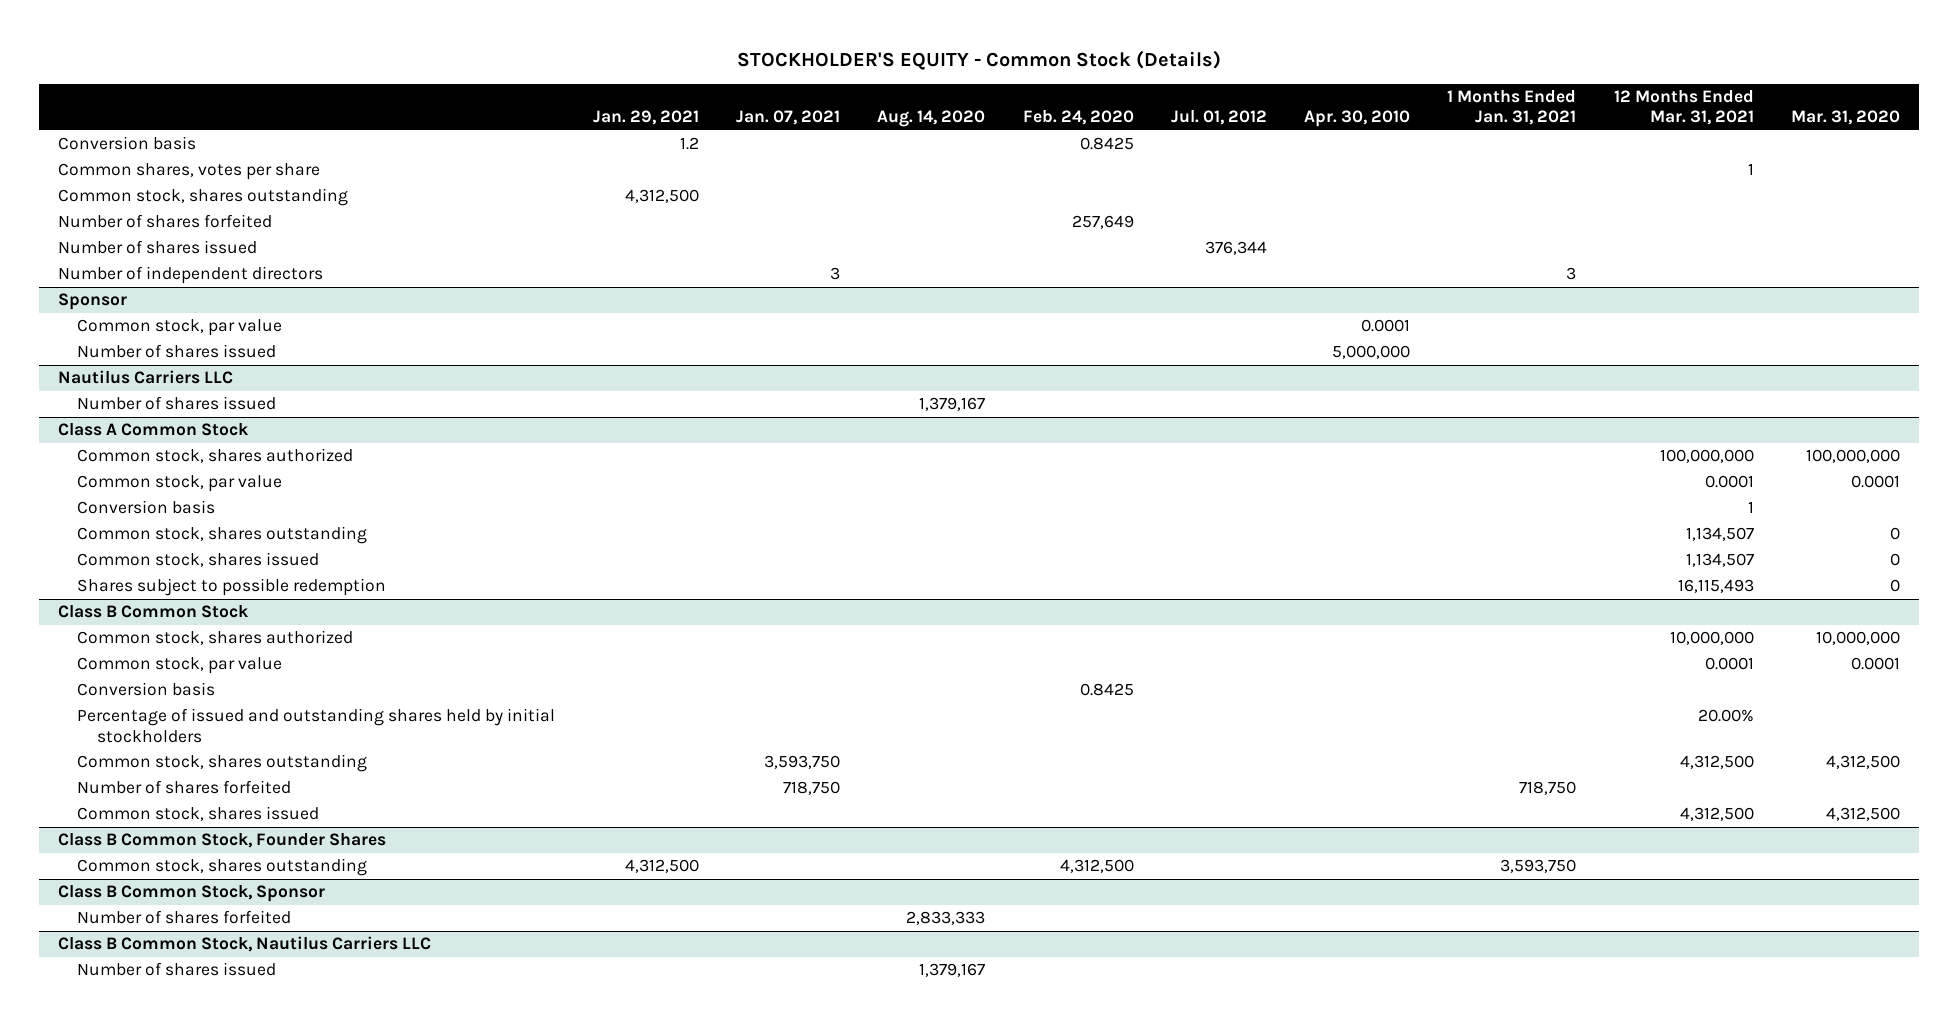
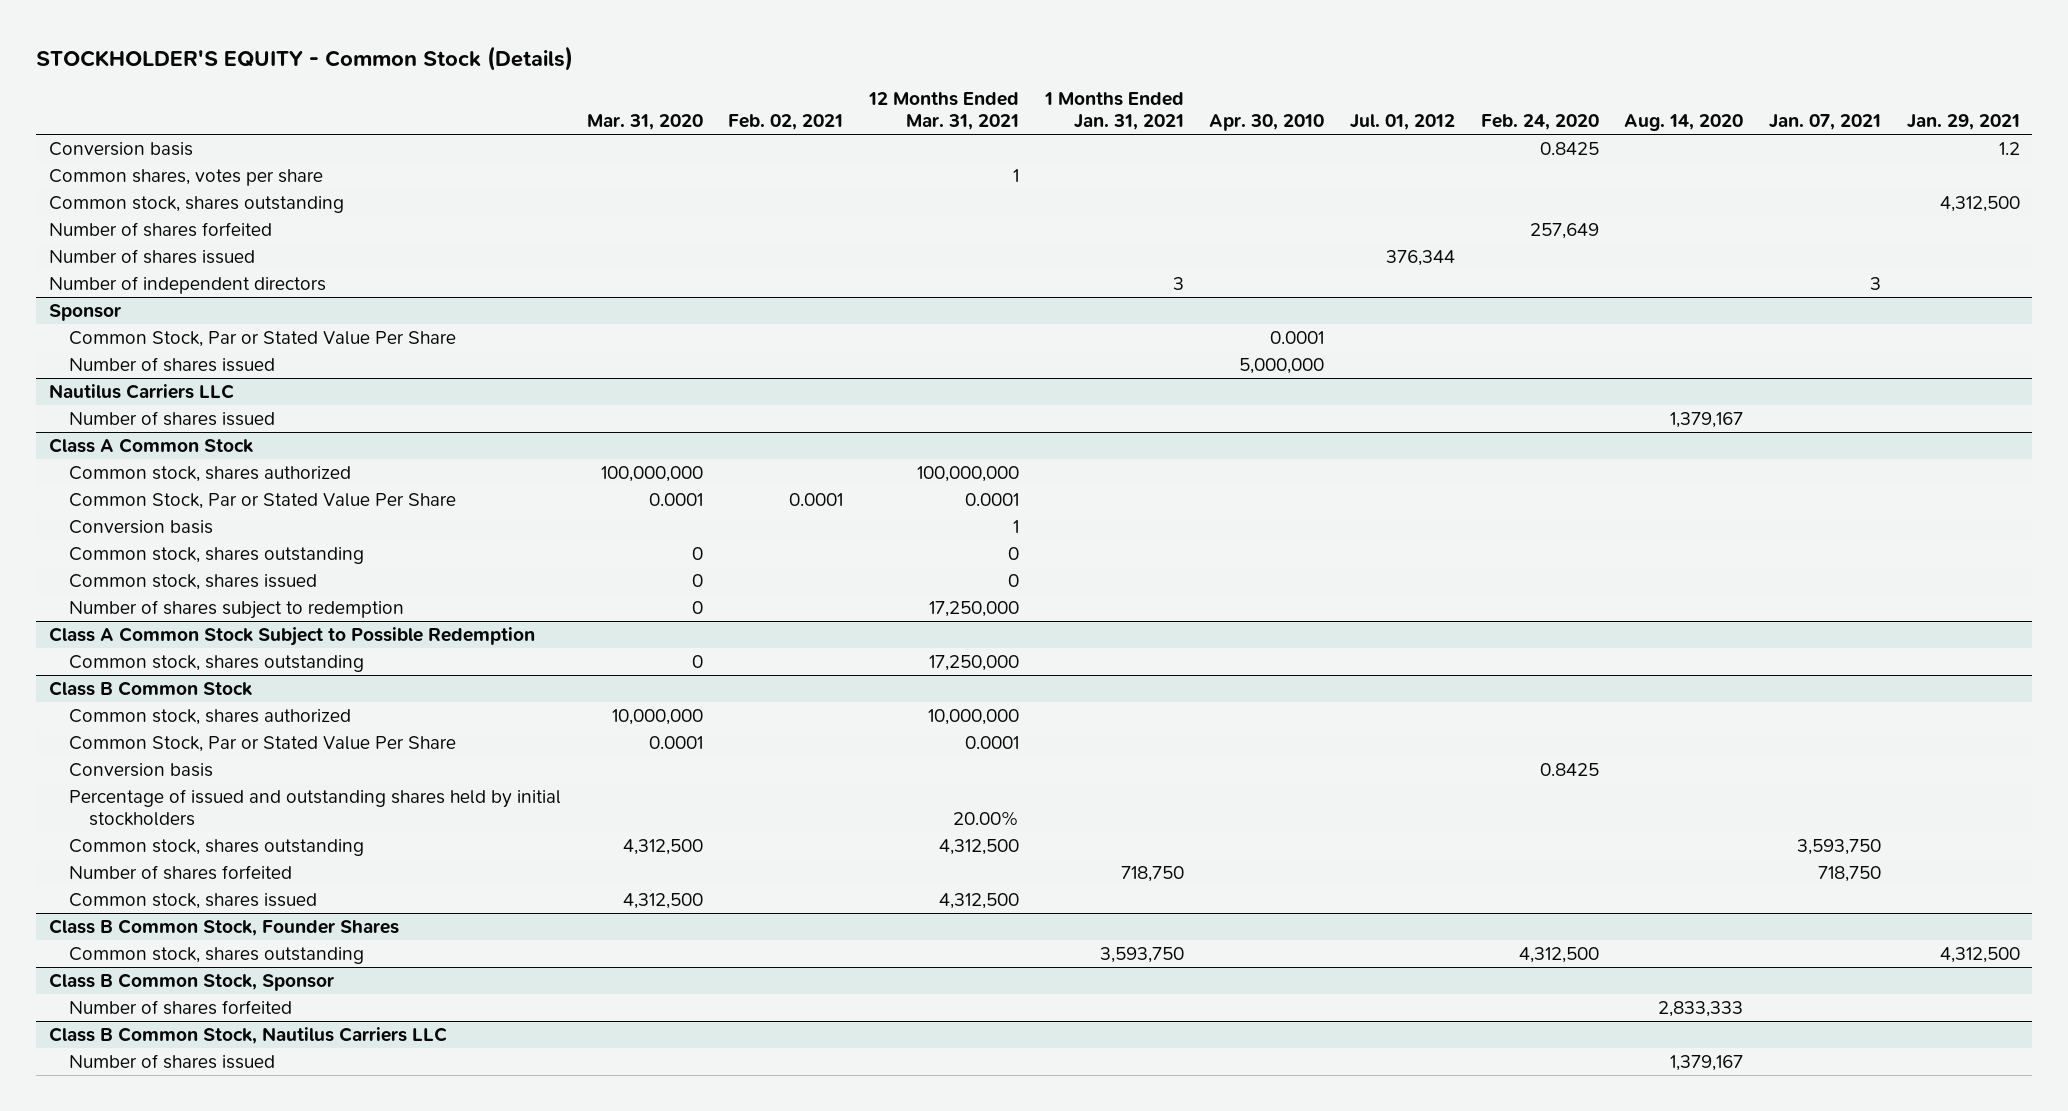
none -> [728,114,844,131] Feb. 02, 2021
[77,319,283,337] Common stock, par value -> [68,331,456,348] Common Stock, Par or Stated Value Per Share
[77,475,283,493] Common stock, par value -> [68,493,456,510] Common Stock, Par or Stated Value Per Share
[1685,527,1754,542] 1,134,507 -> [1007,547,1019,561] 0
[1685,553,1754,568] 1,134,507 -> [1007,574,1019,588] 0
[77,578,387,597] Shares subject to possible redemption -> [68,600,404,620] Number of shares subject to redemption
[1677,579,1754,594] 16,115,493 -> [928,601,1019,618] 17,250,000
none -> [48,627,535,647] Class A Common Stock Subject to Possible Redemption
none -> [68,655,364,673] Common stock, shares outstanding
[77,657,283,675] Common stock, par value -> [68,736,456,753] Common Stock, Par or Stated Value Per Share

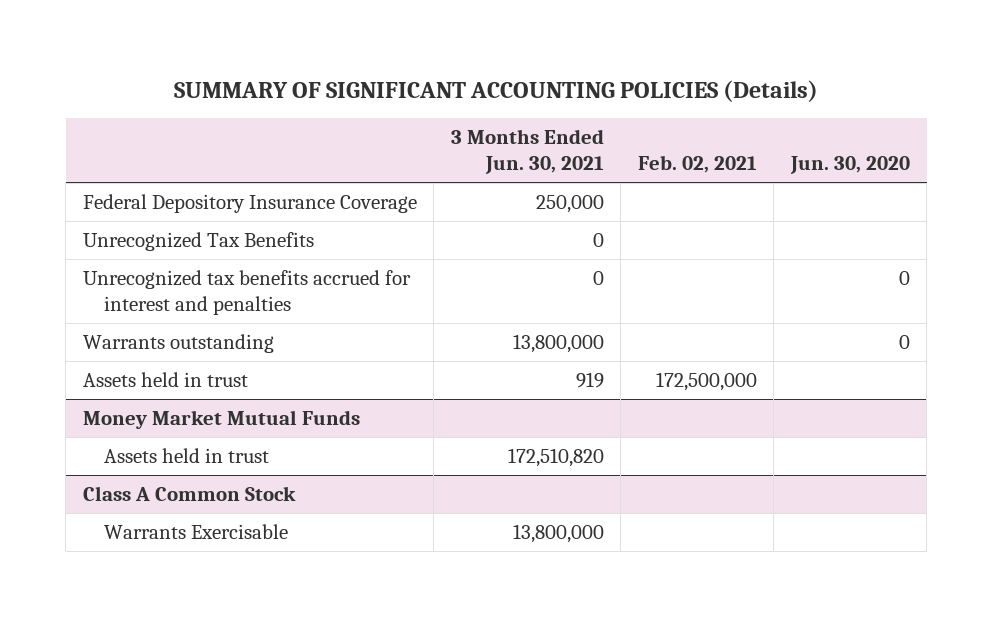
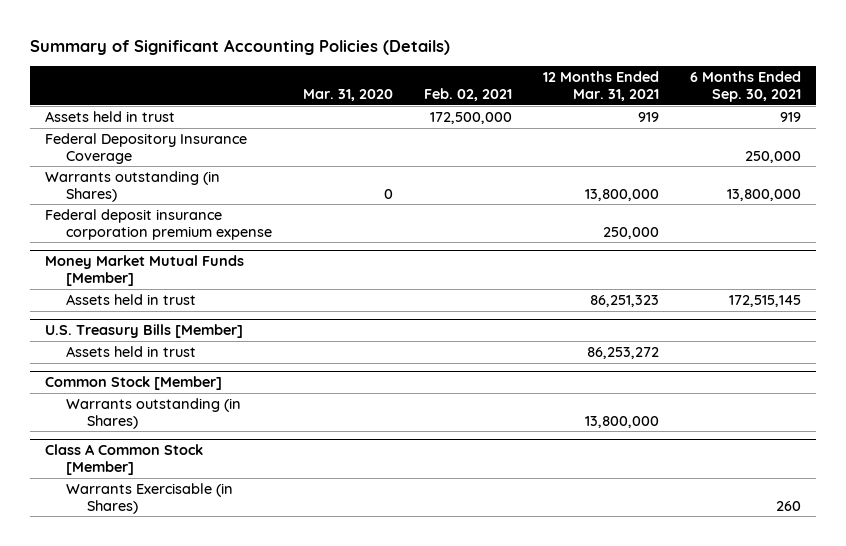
[174,79,819,102] SUMMARY OF SIGNIFICANT ACCOUNTING POLICIES (Details) -> [29,39,450,56] Summary of Significant Accounting Policies (Details)
[450,129,604,175] 3 Months Ended Jun. 30, 2021 -> none
[789,156,910,175] Jun. 30, 2020 -> none
none -> [303,88,394,101] Mar. 31, 2020
none -> [542,71,659,101] 12 Months Ended Mar. 31, 2021
none -> [689,71,801,102] 6 Months Ended Sep. 30, 2021
[82,231,314,251] Unrecognized Tax Benefits -> none
[82,269,411,316] Unrecognized tax benefits accrued for interest and penalties -> none
[82,333,274,353] Warrants outstanding -> none
[82,193,417,213] Federal Depository Insurance Coverage -> [45,132,248,164] Federal Depository Insurance Coverage
none -> [45,170,221,202] Warrants outstanding (in Shares)
none -> [45,208,273,240] Federal deposit insurance corporation premium expense
[82,409,360,429] Money Market Mutual Funds -> [45,255,245,286] Money Market Mutual Funds [Member]
none -> [45,324,244,339] U.S. Treasury Bills [Member]
none -> [66,345,197,357] Assets held in trust
none -> [45,376,223,391] Common Stock [Member]
none -> [66,397,242,429] Warrants outstanding (in Shares)
[82,485,296,501] Class A Common Stock -> [45,444,204,475] Class A Common Stock [Member]
[103,523,288,539] Warrants Exercisable -> [66,482,234,514] Warrants Exercisable (in Shares)

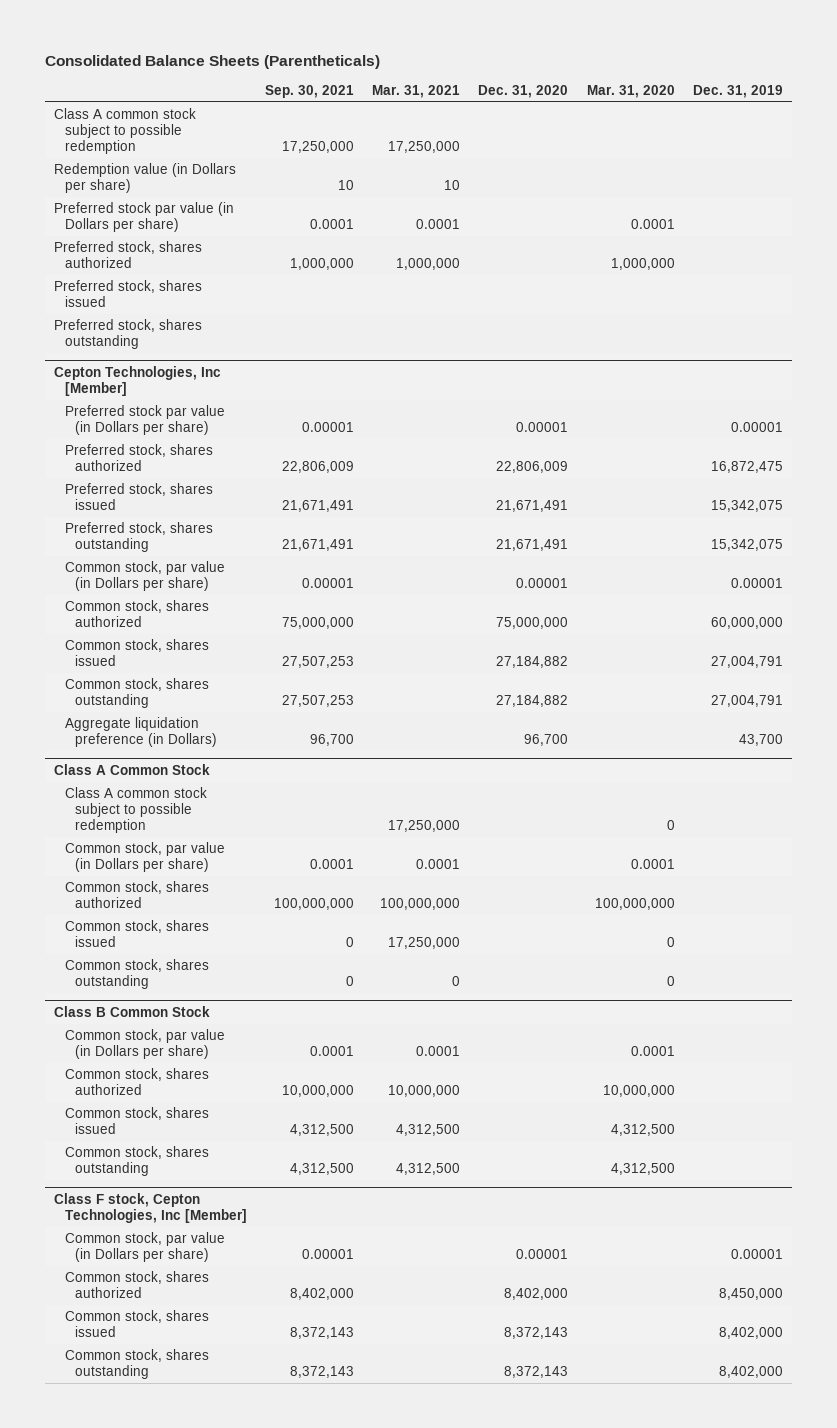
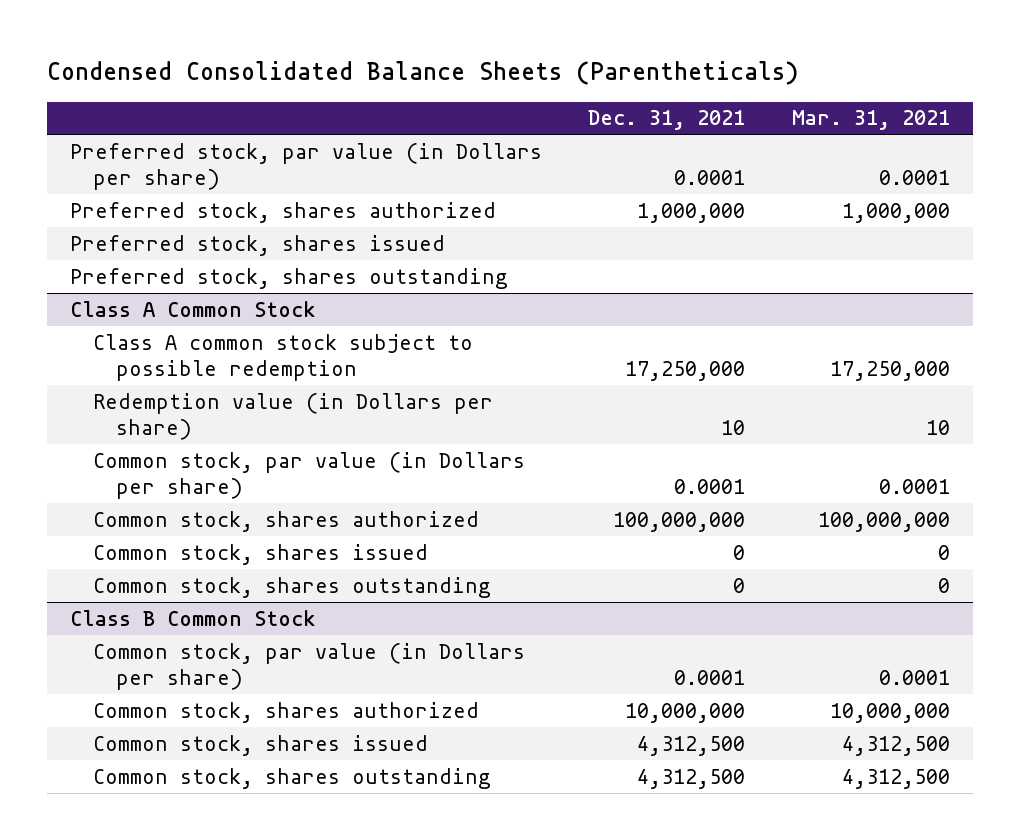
[44,54,380,69] Consolidated Balance Sheets (Parentheticals) -> [47,61,799,86] Condensed Consolidated Balance Sheets (Parentheticals)
[264,84,354,98] Sep. 30, 2021 -> none
[478,84,569,98] Dec. 31, 2020 -> none
[586,84,675,98] Mar. 31, 2020 -> none
[692,84,783,98] Dec. 31, 2019 -> none
none -> [588,110,746,131] Dec. 31, 2021
[54,107,197,154] Class A common stock subject to possible redemption -> none
[54,162,237,193] Redemption value (in Dollars per share) -> none
[54,201,235,232] Preferred stock par value (in Dollars per share) -> [70,142,543,190] Preferred stock, par value (in Dollars per share)
[54,365,222,396] Cepton Technologies, Inc [Member] -> none
[64,404,225,435] Preferred stock par value (in Dollars per share) -> none
[64,443,213,471] Preferred stock, shares authorized -> none
[64,482,213,510] Preferred stock, shares issued -> none
[64,521,213,552] Preferred stock, shares outstanding -> none
[64,560,225,591] Common stock, par value (in Dollars per share) -> none
[64,599,209,627] Common stock, shares authorized -> none
[64,638,209,666] Common stock, shares issued -> none
[64,677,209,708] Common stock, shares outstanding -> none
[64,716,218,747] Aggregate liquidation preference (in Dollars) -> none
none -> [92,392,493,440] Redemption value (in Dollars per share)
[388,936,461,949] 17,250,000 -> [937,544,950,560] 0
[54,1192,247,1223] Class F stock, Cepton Technologies, Inc [Member] -> none
[64,1231,225,1262] Common stock, par value (in Dollars per share) -> none
[64,1270,209,1298] Common stock, shares authorized -> none
[64,1309,209,1337] Common stock, shares issued -> none
[64,1348,209,1379] Common stock, shares outstanding -> none

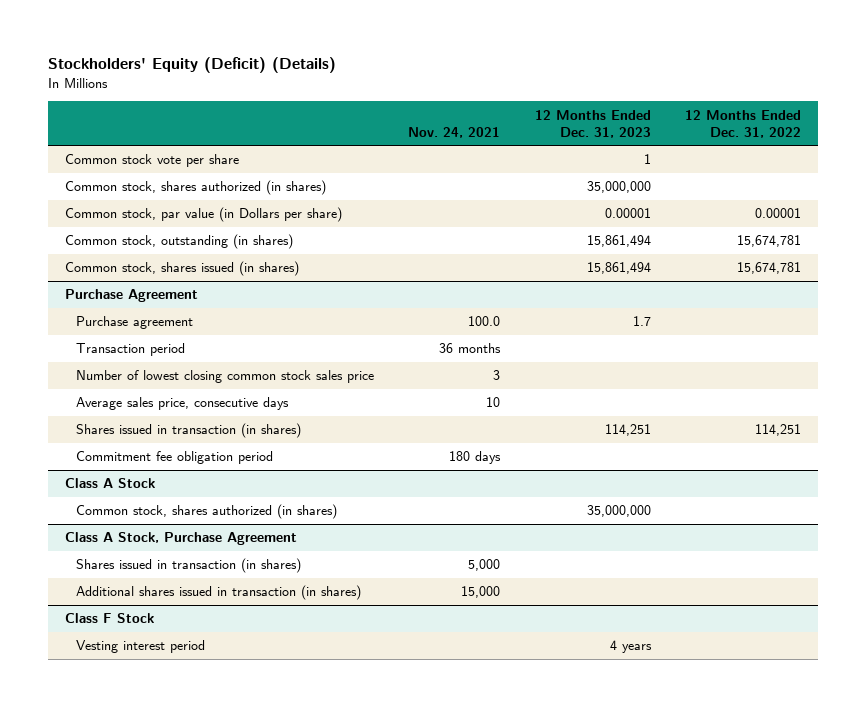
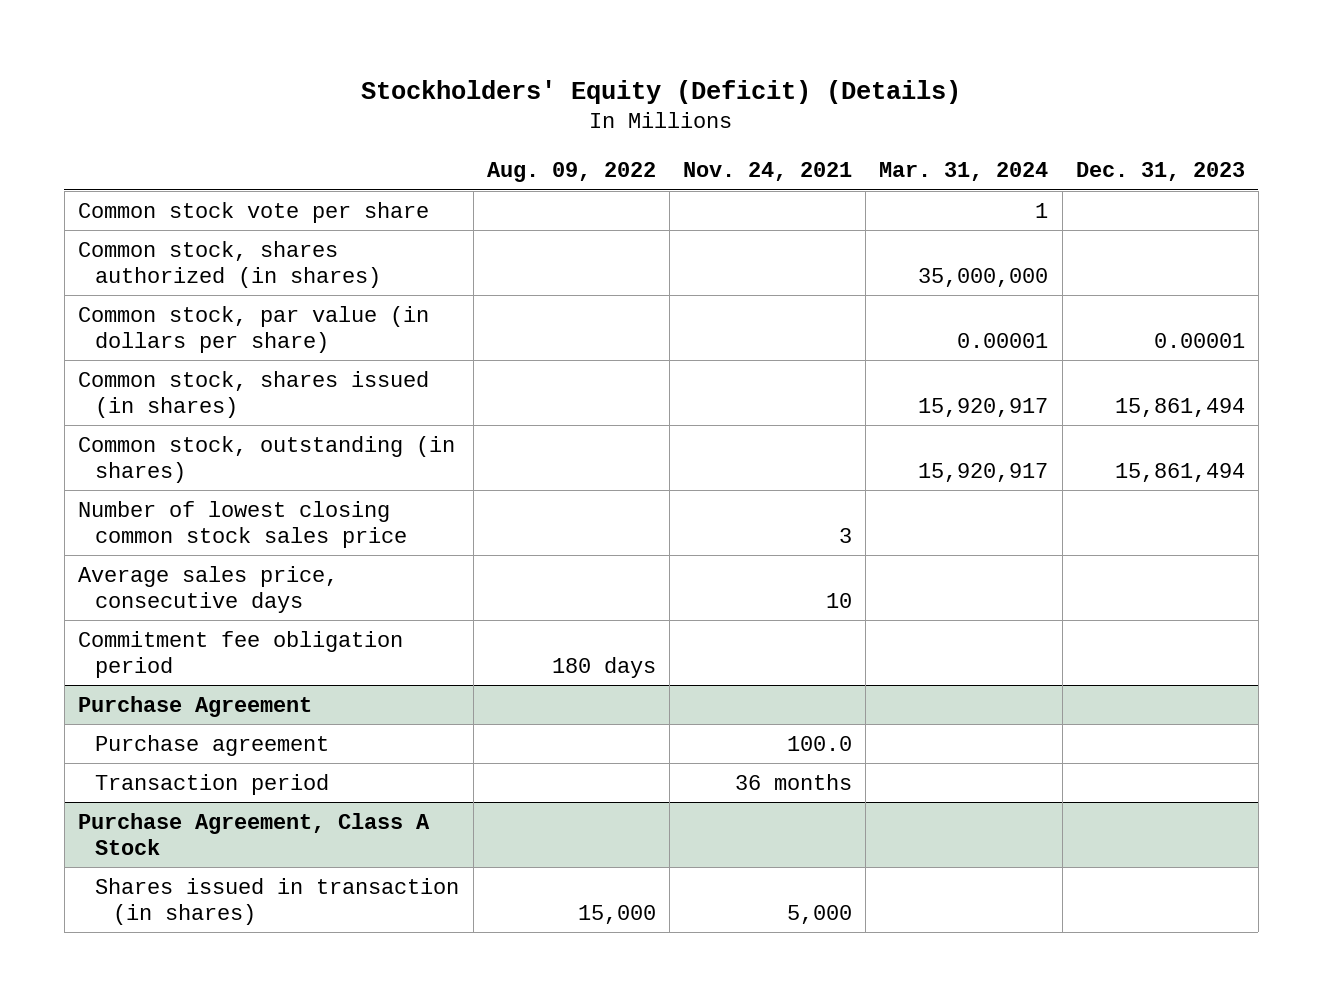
[534,109,651,138] 12 Months Ended Dec. 31, 2023 -> none
[685,109,802,138] 12 Months Ended Dec. 31, 2022 -> none
none -> [486,162,656,183] Aug. 09, 2022
none -> [879,162,1049,182] Mar. 31, 2024
none -> [1075,162,1245,182] Dec. 31, 2023
[64,207,342,223] Common stock, par value (in Dollars per share) -> [78,305,430,353] Common stock, par value (in dollars per share)
[64,234,293,250] Common stock, outstanding (in shares) -> [78,435,456,483] Common stock, outstanding (in shares)
none -> [78,500,408,548] Number of lowest closing common stock sales price
none -> [78,565,339,613] Average sales price, consecutive days
none -> [78,630,404,678] Commitment fee obligation period
[76,370,375,384] Number of lowest closing common stock sales price -> none
[76,397,290,411] Average sales price, consecutive days -> none
[76,423,302,439] Shares issued in transaction (in shares) -> none
[76,451,274,465] Commitment fee obligation period -> none
[64,478,155,489] Class A Stock -> none
[76,504,338,520] Common stock, shares authorized (in shares) -> none
[64,532,297,546] Class A Stock, Purchase Agreement -> [78,812,431,855] Purchase Agreement, Class A Stock
[76,585,362,601] Additional shares issued in transaction (in shares) -> none
[64,613,154,624] Class F Stock -> none
[76,640,206,654] Vesting interest period -> none

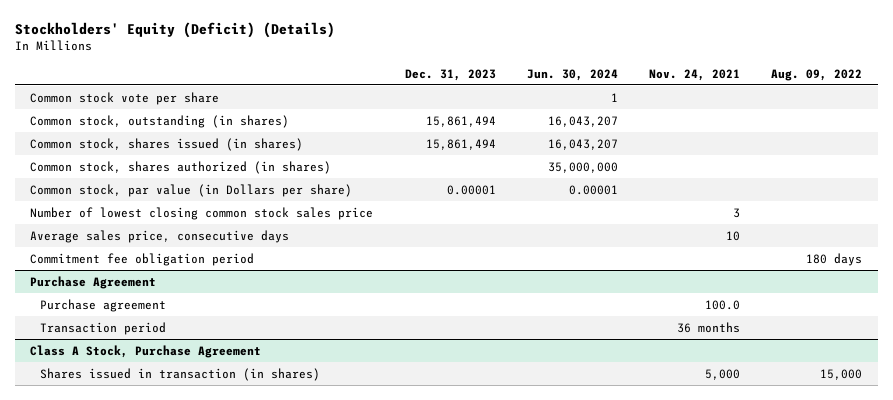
[879,162,1049,182] Mar. 31, 2024 -> none
none -> [526,68,618,81] Jun. 30, 2024
[78,305,430,353] Common stock, par value (in dollars per share) -> none
[78,370,430,418] Common stock, shares issued (in shares) -> [30,137,304,151] Common stock, shares issued (in shares)
[78,240,382,288] Common stock, shares authorized (in shares) -> [30,160,332,174] Common stock, shares authorized (in shares)
none -> [30,183,353,197] Common stock, par value (in Dollars per share)
[78,812,431,855] Purchase Agreement, Class A Stock -> [30,344,262,358] Class A Stock, Purchase Agreement

